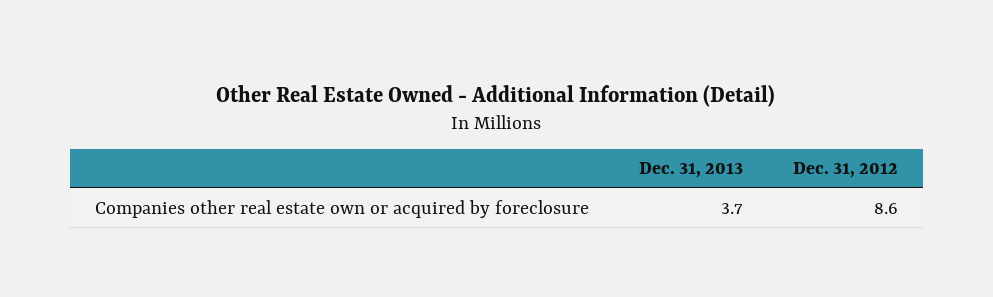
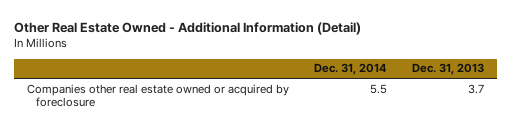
[792,162,898,179] Dec. 31, 2012 -> none
none -> [313,63,387,76] Dec. 31, 2014
[95,199,590,218] Companies other real estate own or acquired by foreclosure -> [26,83,289,108] Companies other real estate owned or acquired by foreclosure

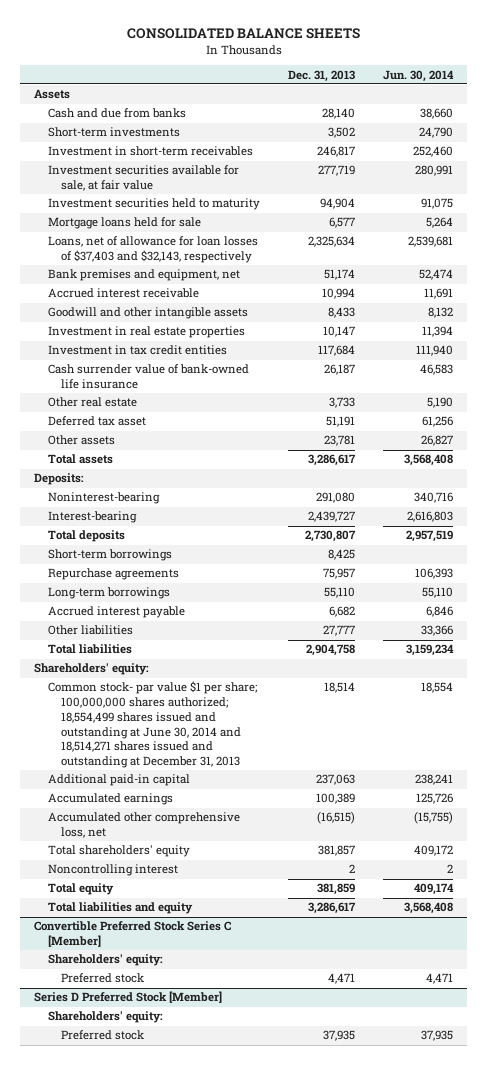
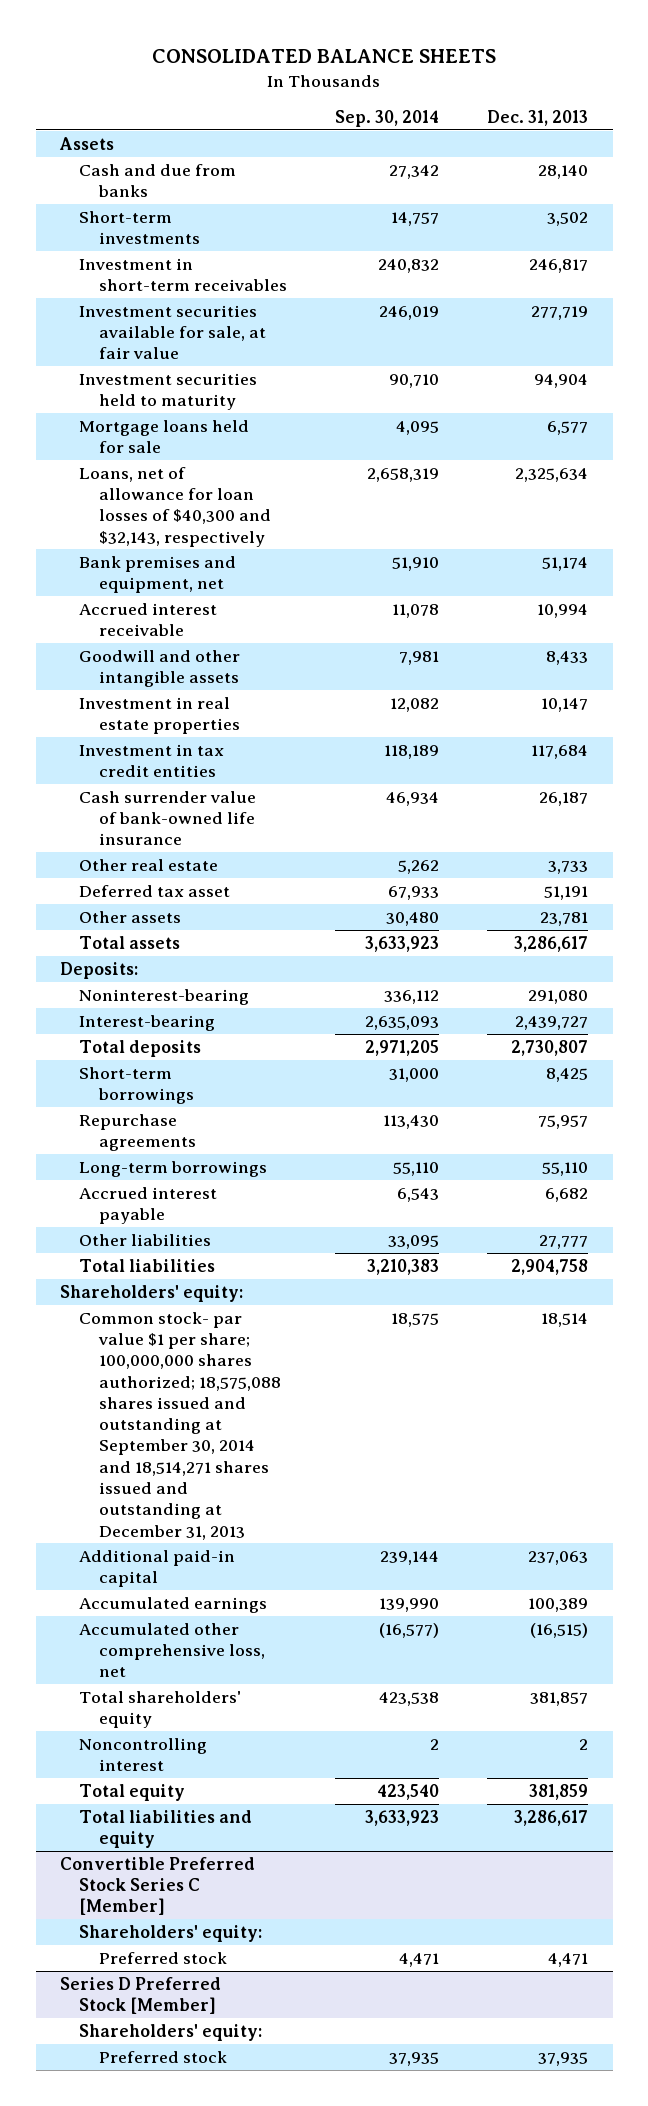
[383,69,455,82] Jun. 30, 2014 -> none
none -> [335,110,440,128] Sep. 30, 2014
[47,236,258,264] Loans, net of allowance for loan losses of $37,403 and $32,143, respectively -> [79,466,271,547] Loans, net of allowance for loan losses of $40,300 and $32,143, respectively
[47,681,257,769] Common stock- par value $1 per share; 100,000,000 shares authorized; 18,554,499 shares issued and outstanding at June 30, 2014 and 18,514,271 shares issued and outstanding at December 31, 2013 -> [79,1311,281,1540] Common stock- par value $1 per share; 100,000,000 shares authorized; 18,575,088 shares issued and outstanding at September 30, 2014 and 18,514,271 shares issued and outstanding at December 31, 2013

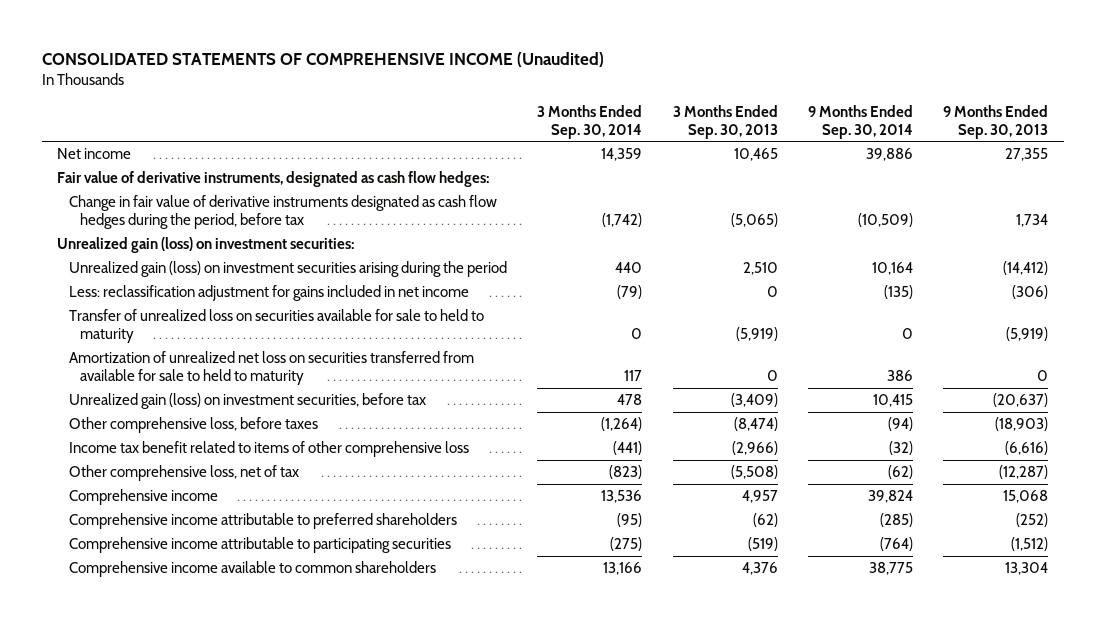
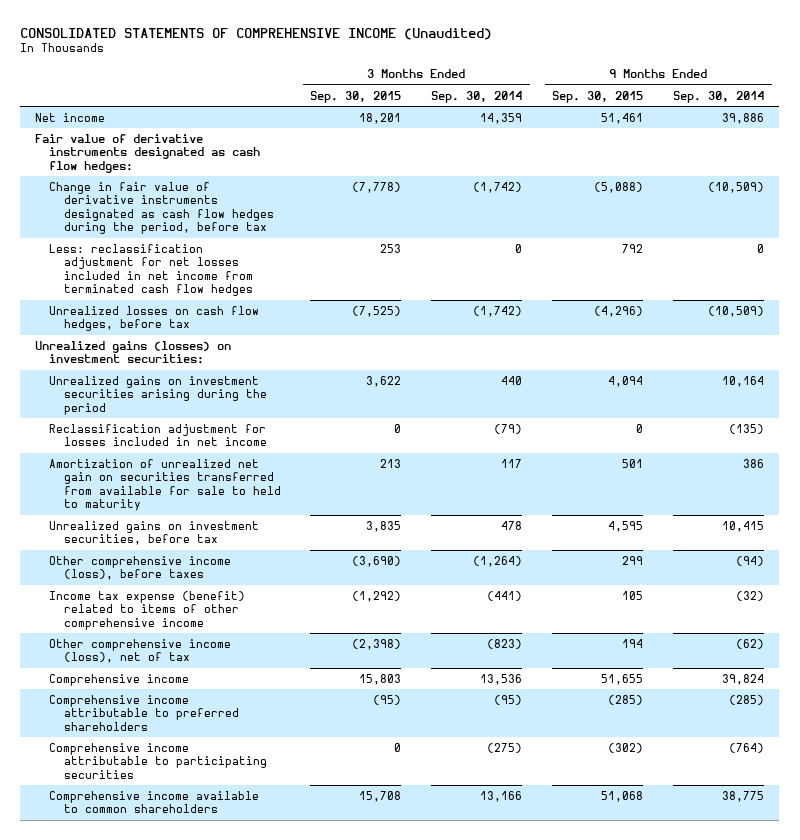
[672,104,778,139] 3 Months Ended Sep. 30, 2013 -> none
[943,104,1049,139] 9 Months Ended Sep. 30, 2013 -> none
none -> [310,90,402,103] Sep. 30, 2015
none -> [552,90,644,103] Sep. 30, 2015
[56,171,489,188] Fair value of derivative instruments, designated as cash flow hedges: -> [35,133,261,173] Fair value of derivative instruments designated as cash flow hedges:
[68,309,484,344] Transfer of unrealized loss on securities available for sale to held to maturity -> none
none -> [49,243,253,296] Less: reclassification adjustment for net losses included in net income from terminated cash flow hedges
none -> [49,305,260,332] Unrealized losses on cash flow hedges, before tax
[56,237,354,254] Unrealized gain (loss) on investment securities: -> [35,340,232,365] Unrealized gains (losses) on investment securities:
[68,261,507,278] Unrealized gain (loss) on investment securities arising during the period -> [49,375,267,415] Unrealized gains on investment securities arising during the period
[68,285,469,302] Less: reclassification adjustment for gains included in net income -> [49,423,267,447] Reclassification adjustment for losses included in net income
[68,351,474,386] Amortization of unrealized net loss on securities transferred from available for sale to held to maturity -> [49,458,281,511] Amortization of unrealized net gain on securities transferred from available for sale to held to maturity
[68,393,426,410] Unrealized gain (loss) on investment securities, before tax -> [49,520,260,546] Unrealized gains on investment securities, before tax
[68,417,318,434] Other comprehensive loss, before taxes -> [49,555,232,581] Other comprehensive income (loss), before taxes
[68,441,469,458] Income tax benefit related to items of other comprehensive loss -> [49,590,246,630] Income tax expense (benefit) related to items of other comprehensive income
[68,465,299,482] Other comprehensive loss, net of tax -> [49,638,232,664] Other comprehensive income (loss), net of tax

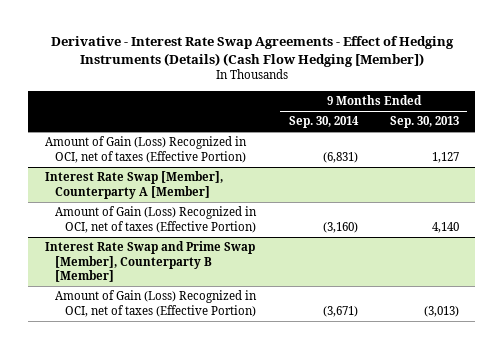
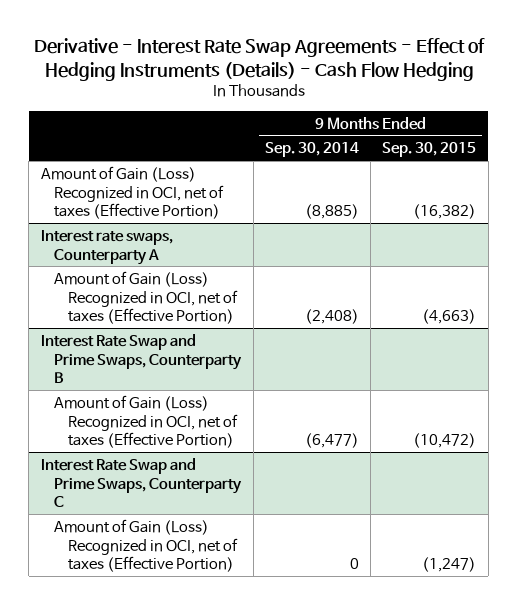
[50,36,454,67] Derivative - Interest Rate Swap Agreements - Effect of Hedging Instruments (Details) (Cash Flow Hedging [Member]) -> [33,38,485,81] Derivative - Interest Rate Swap Agreements - Effect of Hedging Instruments (Details) - Cash Flow Hedging
[389,116,459,129] Sep. 30, 2013 -> none
none -> [382,142,477,158] Sep. 30, 2015
[322,151,358,163] (6,831) -> [304,204,359,220] (8,885)
[44,171,223,199] Interest Rate Swap [Member], Counterparty A [Member] -> [40,229,173,265] Interest rate swaps, Counterparty A
[322,221,358,233] (3,160) -> [304,309,359,325] (2,408)
[44,241,255,283] Interest Rate Swap and Prime Swap [Member], Counterparty B [Member] -> [40,333,243,384] Interest Rate Swap and Prime Swaps, Counterparty B
[322,305,358,317] (3,671) -> [304,433,359,449] (6,477)
none -> [40,457,243,508] Interest Rate Swap and Prime Swaps, Counterparty C
none -> [54,518,238,573] Amount of Gain (Loss) Recognized in OCI, net of taxes (Effective Portion)

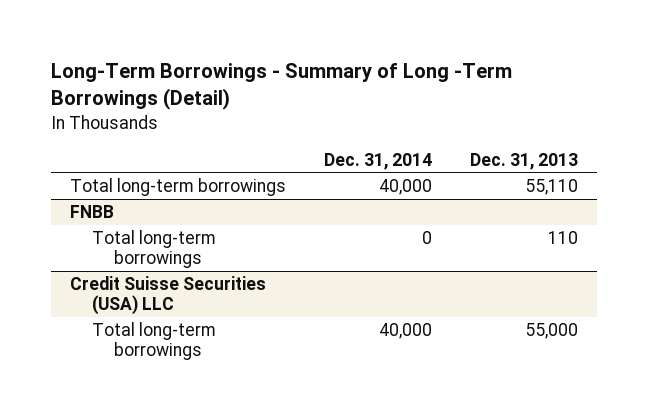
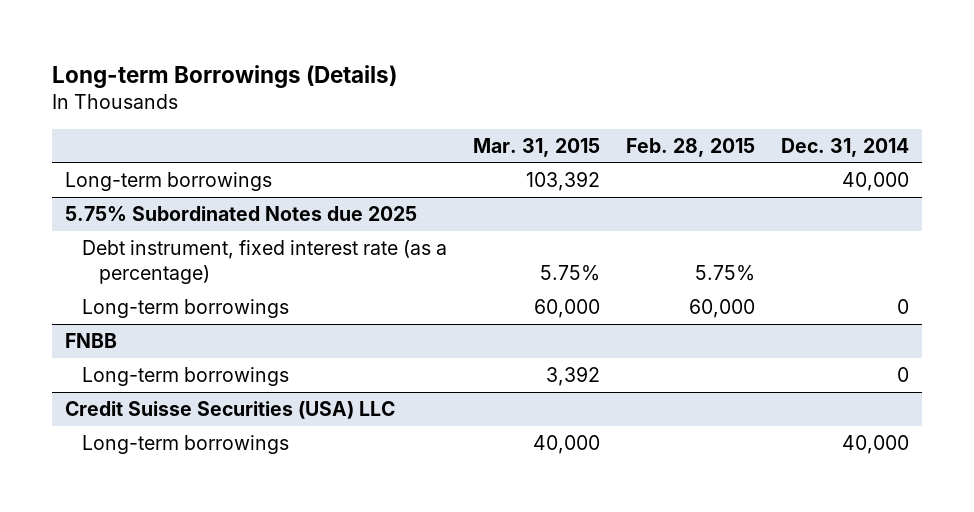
[50,63,512,111] Long-Term Borrowings - Summary of Long -Term Borrowings (Detail) -> [52,64,398,88] Long-term Borrowings (Details)
[470,152,579,170] Dec. 31, 2013 -> none
none -> [473,137,601,157] Mar. 31, 2015
none -> [626,137,756,157] Feb. 28, 2015
[69,178,286,197] Total long-term borrowings -> [65,172,273,192] Long-term borrowings
none -> [65,206,418,222] 5.75% Subordinated Notes due 2025
none -> [81,240,447,284] Debt instrument, fixed interest rate (as a percentage)
none -> [81,299,289,319] Long-term borrowings
[92,230,217,269] Total long-term borrowings -> [81,367,289,387] Long-term borrowings
[92,322,217,361] Total long-term borrowings -> [81,435,289,455] Long-term borrowings

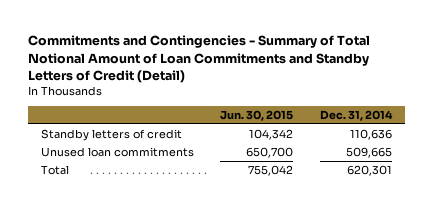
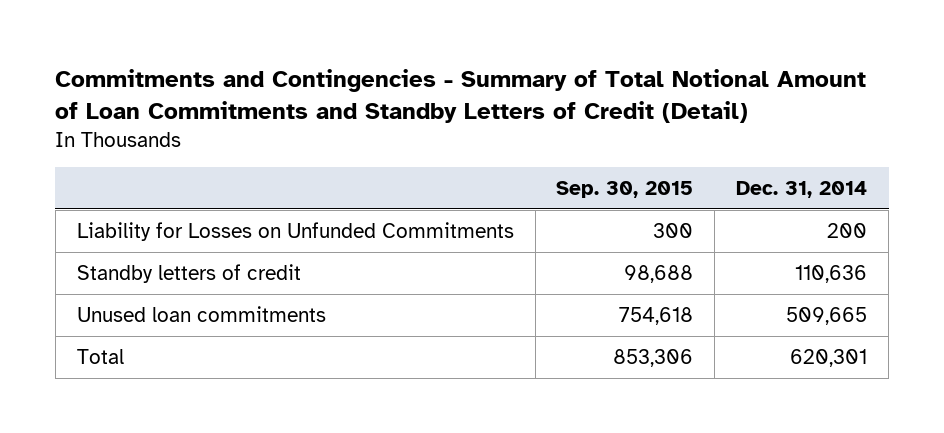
[220,109,294,121] Jun. 30, 2015 -> none
none -> [556,180,694,198] Sep. 30, 2015
none -> [76,221,514,241] Liability for Losses on Unfunded Commitments

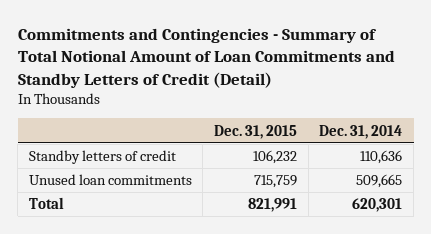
[556,180,694,198] Sep. 30, 2015 -> none
none -> [214,124,298,139] Dec. 31, 2015
[76,221,514,241] Liability for Losses on Unfunded Commitments -> none

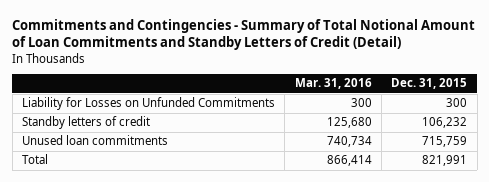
[319,124,403,139] Dec. 31, 2014 -> none
none -> [294,78,372,90] Mar. 31, 2016
none -> [22,97,276,111] Liability for Losses on Unfunded Commitments

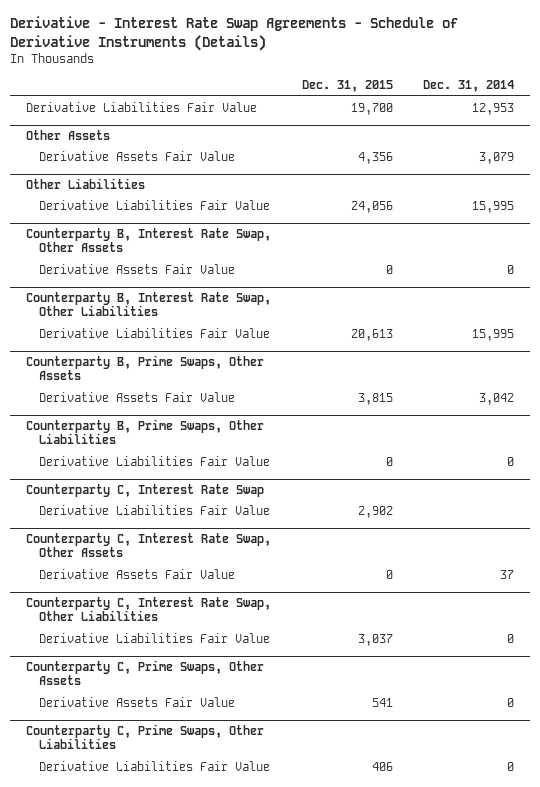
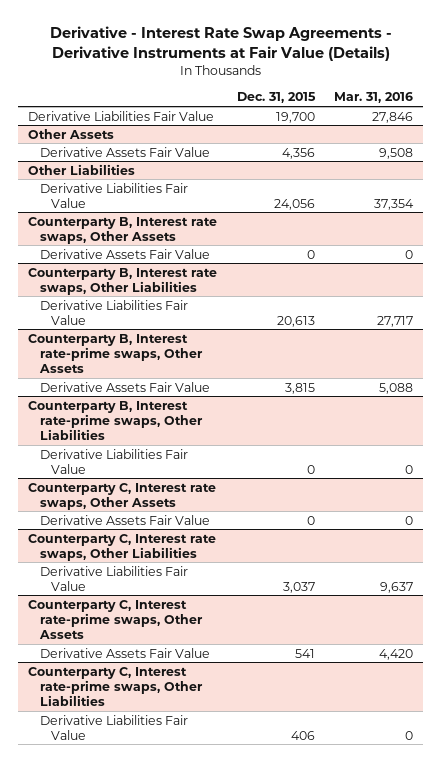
[10,16,459,51] Derivative - Interest Rate Swap Agreements - Schedule of Derivative Instruments (Details) -> [49,26,392,61] Derivative - Interest Rate Swap Agreements - Derivative Instruments at Fair Value (Details)
[423,80,515,93] Dec. 31, 2014 -> none
none -> [334,92,414,104] Mar. 31, 2016
[25,227,271,253] Counterparty B, Interest Rate Swap, Other Assets -> [28,216,218,244] Counterparty B, Interest rate swaps, Other Assets
[25,291,271,317] Counterparty B, Interest Rate Swap, Other Liabilities -> [28,267,218,295] Counterparty B, Interest rate swaps, Other Liabilities
[25,354,264,381] Counterparty B, Prime Swaps, Other Assets -> [28,333,203,373] Counterparty B, Interest rate-prime swaps, Other Assets
[25,418,264,445] Counterparty B, Prime Swaps, Other Liabilities -> [28,400,203,440] Counterparty B, Interest rate-prime swaps, Other Liabilities
[25,483,264,497] Counterparty C, Interest Rate Swap -> none
[38,504,270,515] Derivative Liabilities Fair Value -> none
[25,532,271,558] Counterparty C, Interest Rate Swap, Other Assets -> [28,482,217,510] Counterparty C, Interest rate swaps, Other Assets
[25,596,271,622] Counterparty C, Interest Rate Swap, Other Liabilities -> [28,533,217,561] Counterparty C, Interest rate swaps, Other Liabilities
[25,659,264,686] Counterparty C, Prime Swaps, Other Assets -> [28,599,203,639] Counterparty C, Interest rate-prime swaps, Other Assets
[25,723,264,750] Counterparty C, Prime Swaps, Other Liabilities -> [28,666,203,706] Counterparty C, Interest rate-prime swaps, Other Liabilities

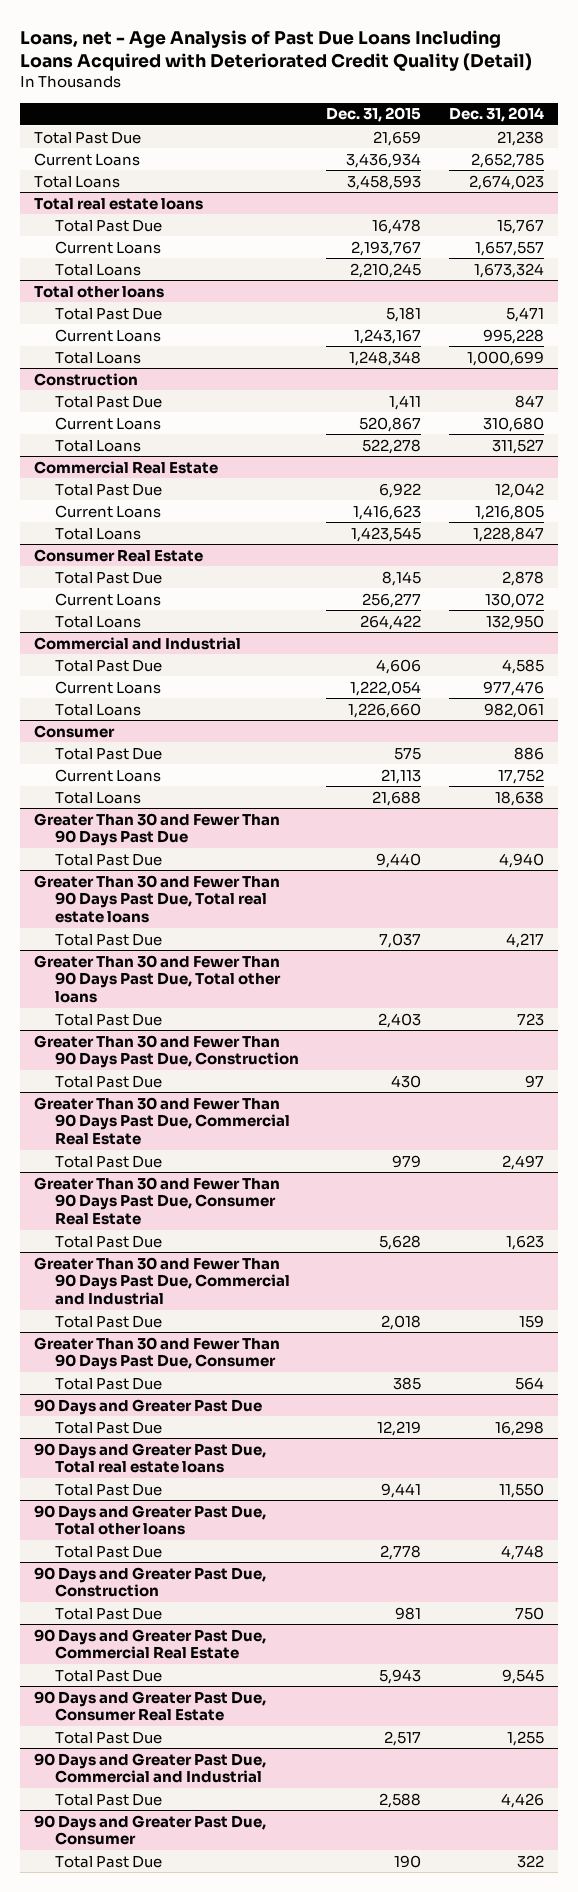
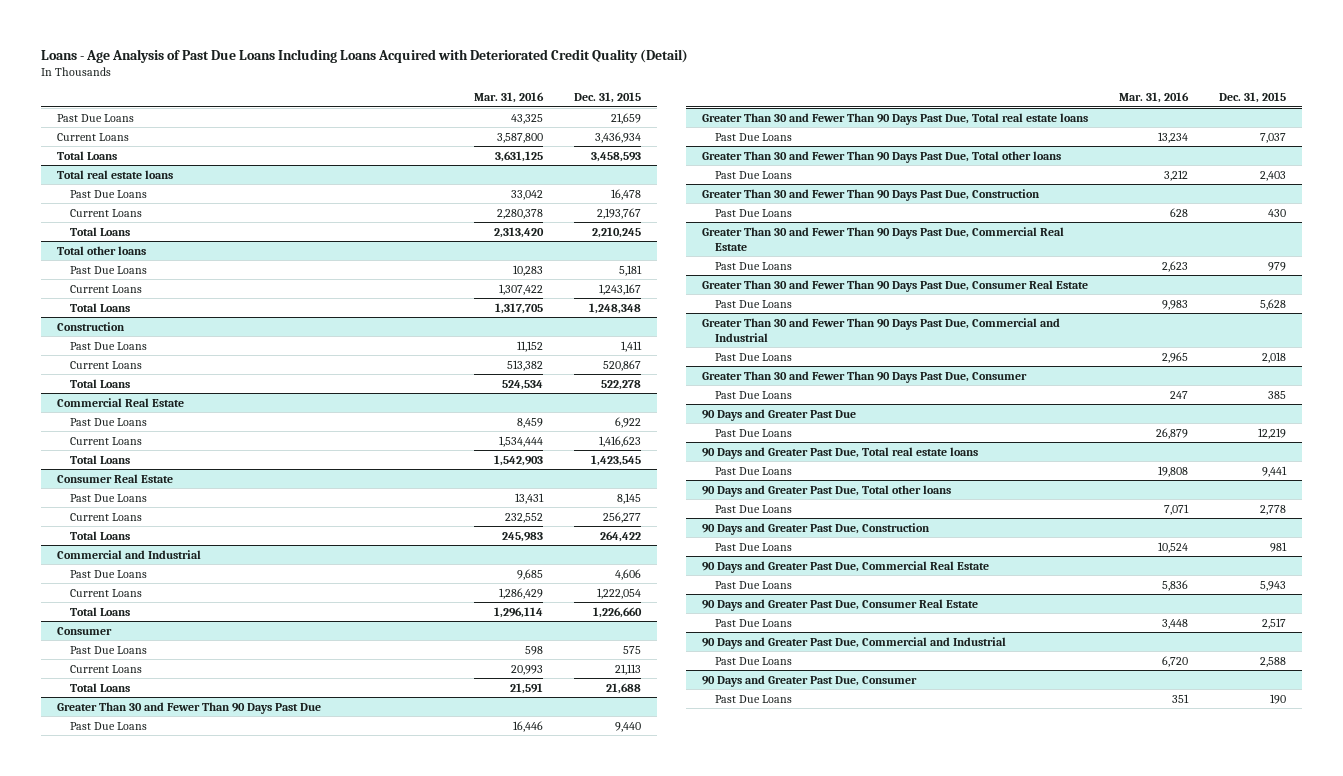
[20,29,533,72] Loans, net - Age Analysis of Past Due Loans Including Loans Acquired with Deteriorated Credit Quality (Detail) -> [41,48,689,63] Loans - Age Analysis of Past Due Loans Including Loans Acquired with Deteriorated Credit Quality (Detail)
[449,107,545,123] Dec. 31, 2014 -> none
none -> [473,92,544,104] Mar. 31, 2016
[34,131,142,144] Total Past Due -> [56,113,134,122] Past Due Loans
[54,219,162,232] Total Past Due -> [69,189,147,198] Past Due Loans
[54,307,162,320] Total Past Due -> [69,265,147,274] Past Due Loans
[54,395,162,408] Total Past Due -> [69,341,147,350] Past Due Loans
[54,483,162,496] Total Past Due -> [69,417,147,426] Past Due Loans
[54,571,162,584] Total Past Due -> [69,493,147,502] Past Due Loans
[54,659,162,672] Total Past Due -> [69,569,147,578] Past Due Loans
[54,747,162,760] Total Past Due -> [69,645,147,654] Past Due Loans
[54,853,162,866] Total Past Due -> [69,721,147,730] Past Due Loans
[54,933,162,946] Total Past Due -> [714,132,792,141] Past Due Loans
[54,1013,162,1026] Total Past Due -> [714,170,792,179] Past Due Loans
[54,1075,162,1088] Total Past Due -> [714,208,792,217] Past Due Loans
[54,1155,162,1168] Total Past Due -> [714,261,792,270] Past Due Loans
[54,1235,162,1248] Total Past Due -> [714,299,792,308] Past Due Loans
[54,1315,162,1328] Total Past Due -> [714,352,792,361] Past Due Loans
[54,1377,162,1390] Total Past Due -> [714,390,792,399] Past Due Loans
[54,1421,162,1434] Total Past Due -> [714,428,792,437] Past Due Loans
[54,1483,162,1496] Total Past Due -> [714,466,792,475] Past Due Loans
[54,1545,162,1558] Total Past Due -> [714,504,792,513] Past Due Loans
[54,1607,162,1620] Total Past Due -> [714,542,792,551] Past Due Loans
[54,1669,162,1682] Total Past Due -> [714,580,792,589] Past Due Loans
[54,1731,162,1744] Total Past Due -> [714,618,792,627] Past Due Loans
[54,1793,162,1806] Total Past Due -> [714,656,792,665] Past Due Loans
[54,1855,162,1868] Total Past Due -> [714,694,792,703] Past Due Loans

